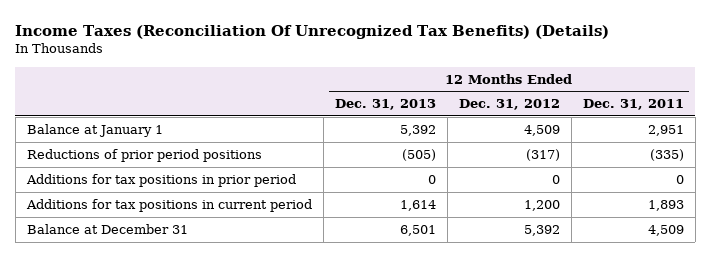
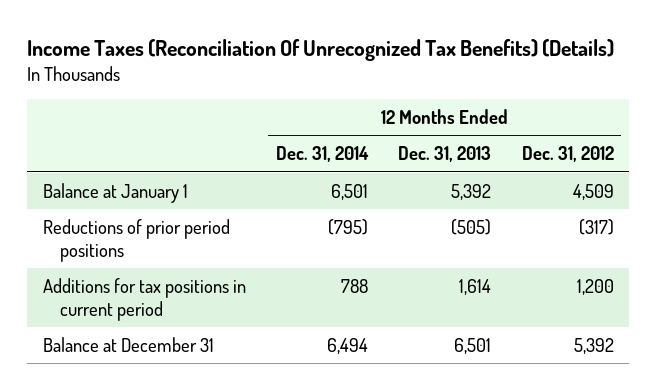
[582,99,684,111] Dec. 31, 2011 -> none
none -> [275,146,369,163] Dec. 31, 2014
[25,174,296,188] Additions for tax positions in prior period -> none

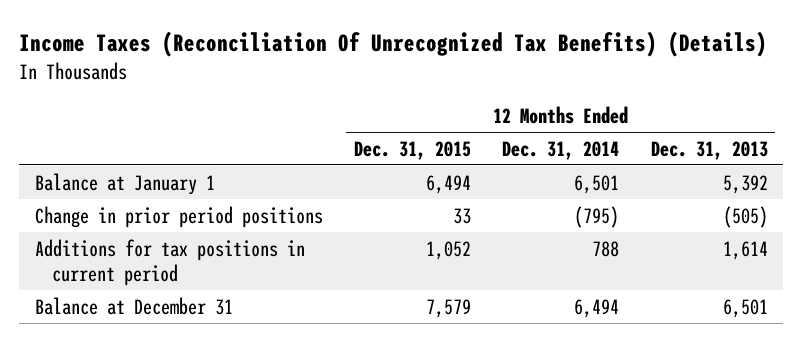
[521,146,614,163] Dec. 31, 2012 -> none
none -> [354,140,472,160] Dec. 31, 2015
[42,218,230,262] Reductions of prior period positions -> [34,205,323,228] Change in prior period positions

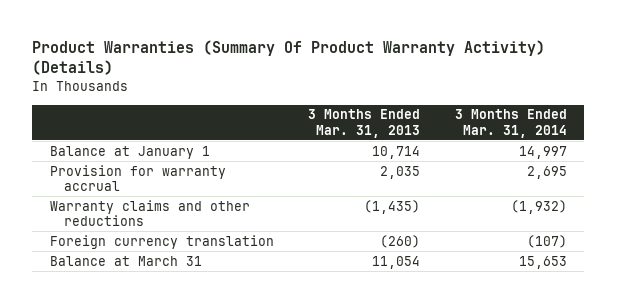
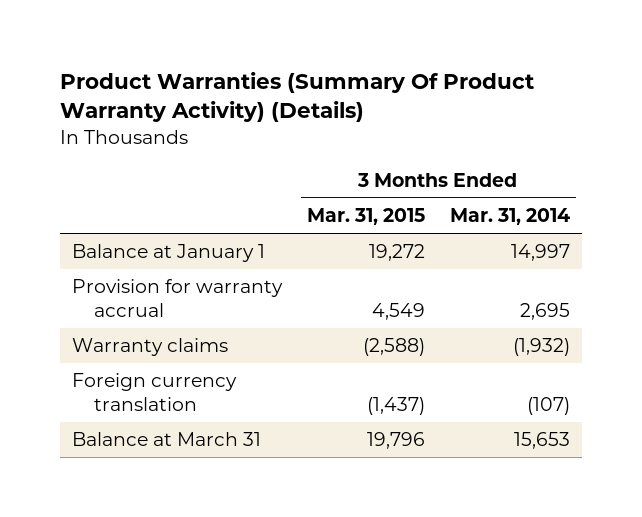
[308,109,421,138] 3 Months Ended Mar. 31, 2013 -> none
none -> [307,208,426,226] Mar. 31, 2015
[49,199,250,227] Warranty claims and other reductions -> [72,338,229,357] Warranty claims

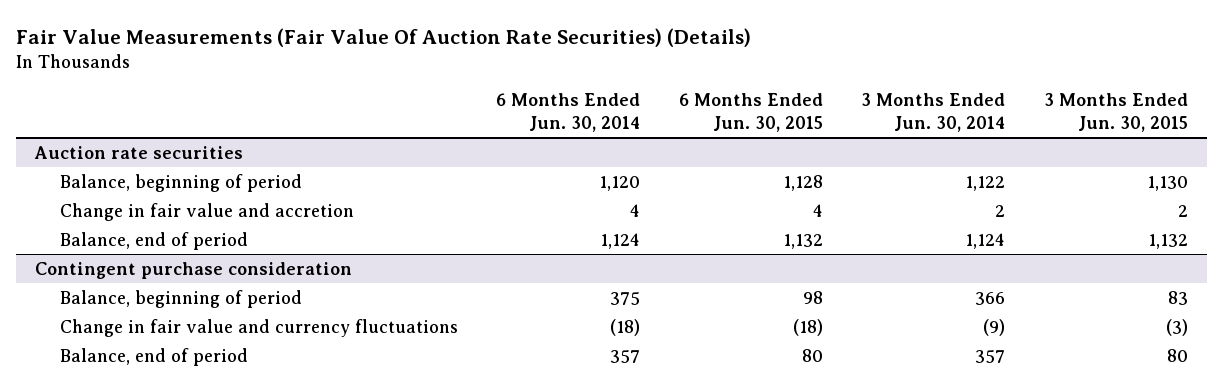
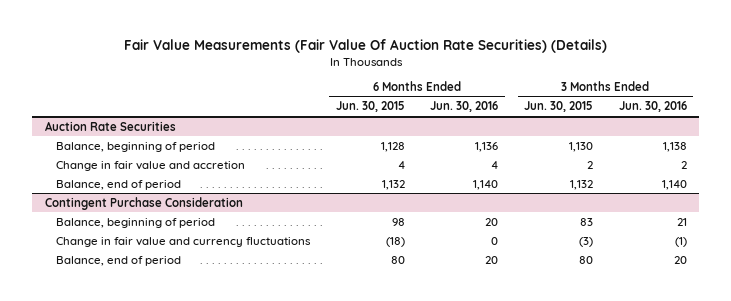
[496,93,641,132] 6 Months Ended Jun. 30, 2014 -> none
[861,93,1006,132] 3 Months Ended Jun. 30, 2014 -> none
none -> [430,101,499,113] Jun. 30, 2016
none -> [618,101,687,113] Jun. 30, 2016
[34,145,244,159] Auction rate securities -> [44,120,176,131] Auction Rate Securities
[35,261,353,279] Contingent purchase consideration -> [44,196,243,210] Contingent Purchase Consideration

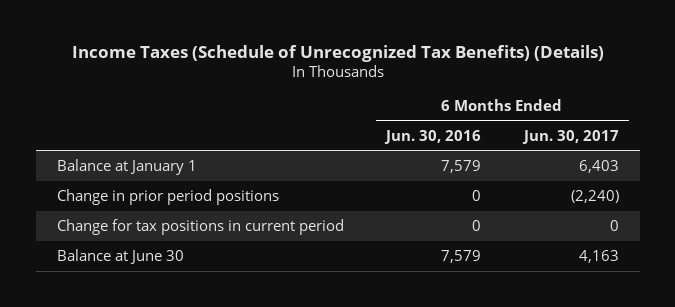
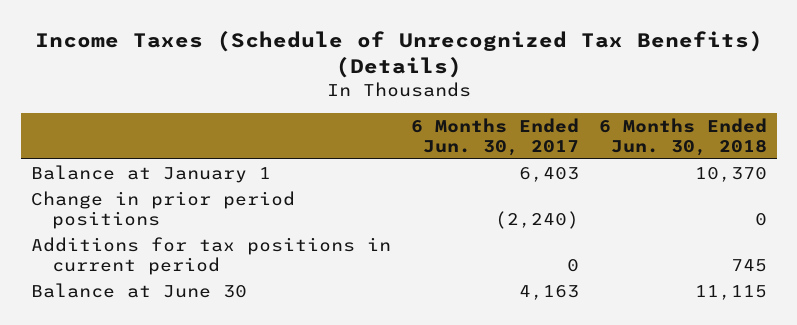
[384,129,482,144] Jun. 30, 2016 -> none
none -> [598,117,767,156] 6 Months Ended Jun. 30, 2018
[56,218,344,235] Change for tax positions in current period -> [30,236,391,276] Additions for tax positions in current period

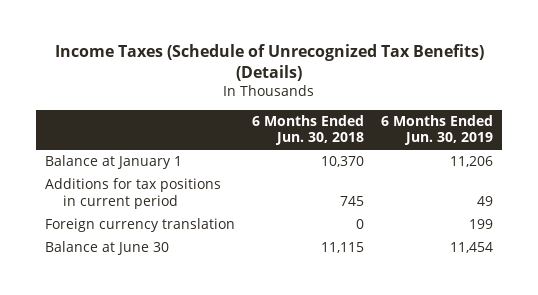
[410,117,579,156] 6 Months Ended Jun. 30, 2017 -> none
none -> [381,115,494,146] 6 Months Ended Jun. 30, 2019
[30,190,295,230] Change in prior period positions -> none
none -> [44,218,235,233] Foreign currency translation

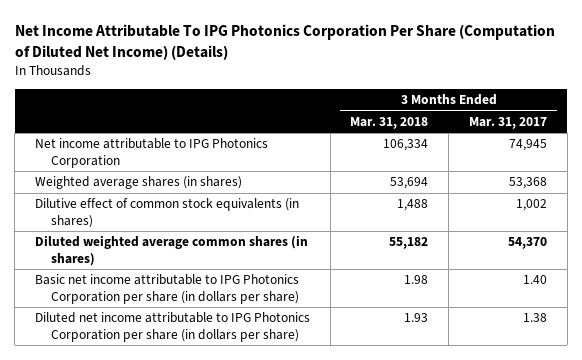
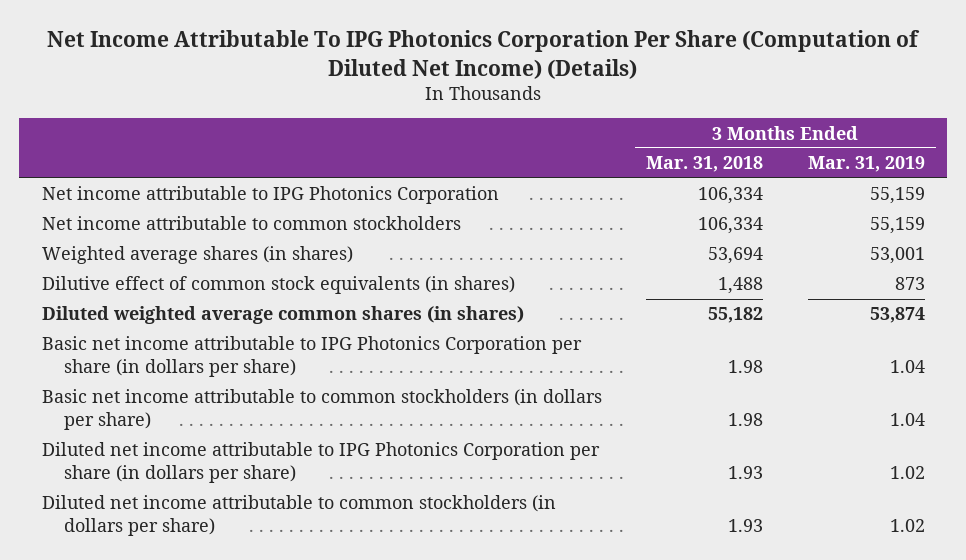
[468,117,547,130] Mar. 31, 2017 -> none
none -> [807,156,925,173] Mar. 31, 2019
none -> [41,216,461,231] Net income attributable to common stockholders
none -> [41,389,602,431] Basic net income attributable to common stockholders (in dollars per share)
none -> [41,495,556,537] Diluted net income attributable to common stockholders (in dollars per share)

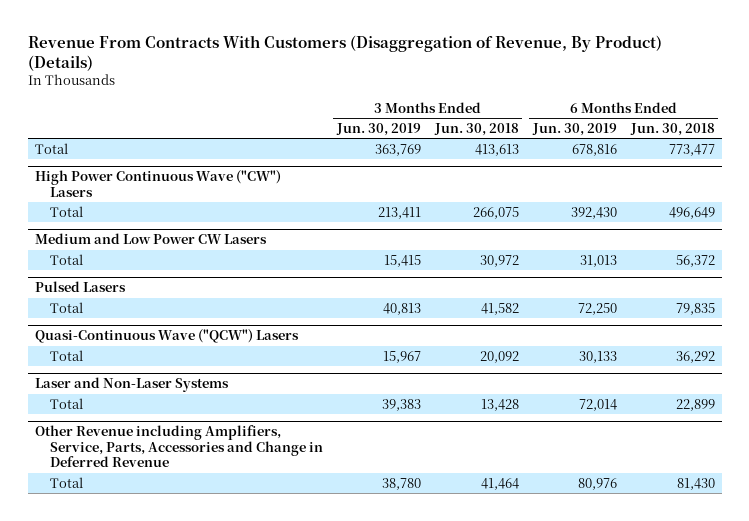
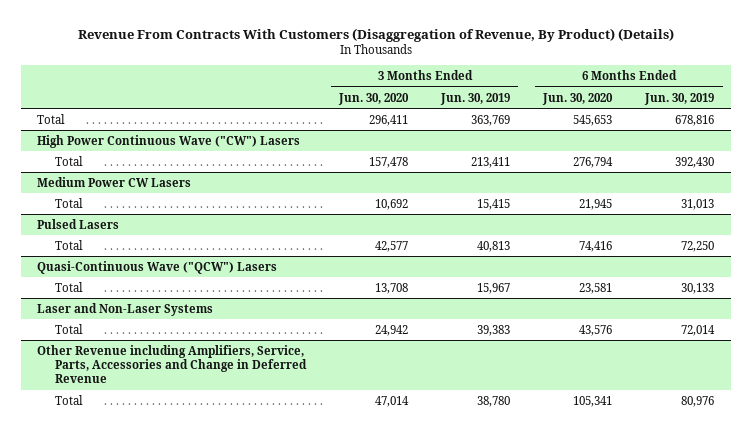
[433,122,519,136] Jun. 30, 2018 -> none
[629,122,715,136] Jun. 30, 2018 -> none
none -> [338,92,410,105] Jun. 30, 2020
none -> [542,92,614,105] Jun. 30, 2020
[34,233,267,245] Medium and Low Power CW Lasers -> [37,176,192,187] Medium Power CW Lasers

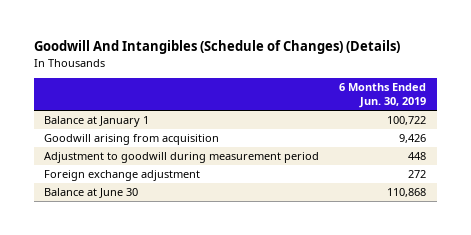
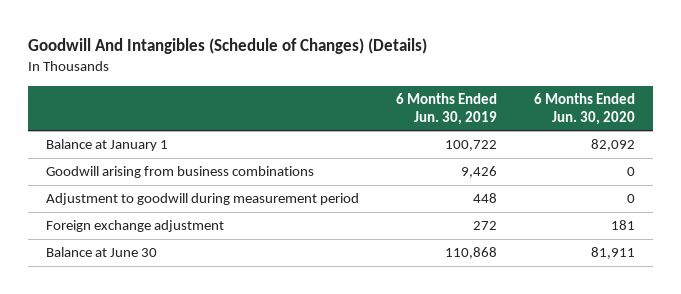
none -> [534,92,636,125] 6 Months Ended Jun. 30, 2020
[44,134,220,146] Goodwill arising from acquisition -> [46,166,315,179] Goodwill arising from business combinations

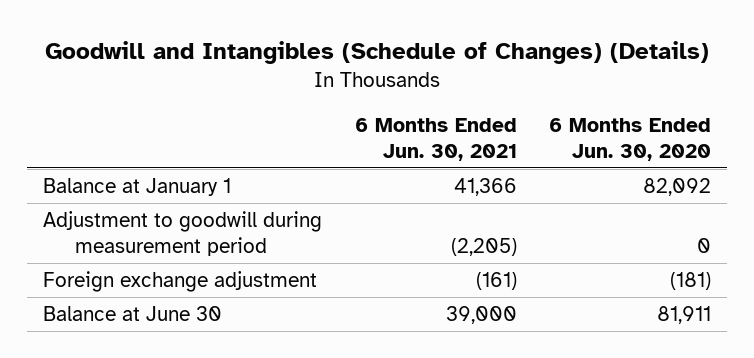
[27,37,427,54] Goodwill And Intangibles (Schedule of Changes) (Details) -> [45,41,710,65] Goodwill and Intangibles (Schedule of Changes) (Details)
[396,92,498,125] 6 Months Ended Jun. 30, 2019 -> none
none -> [354,117,517,161] 6 Months Ended Jun. 30, 2021
[46,166,315,179] Goodwill arising from business combinations -> none
[611,220,636,231] 181 -> [669,272,711,291] (181)

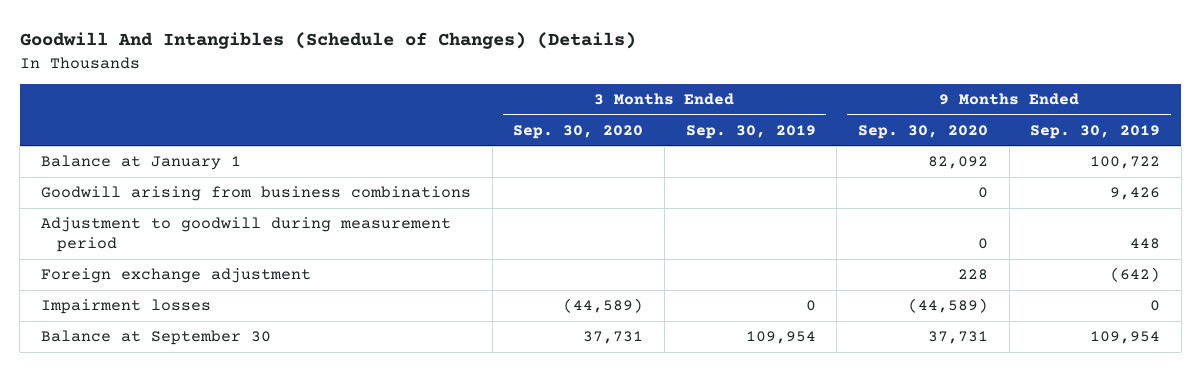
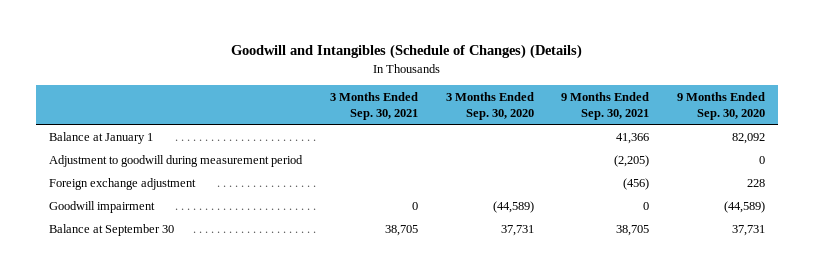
[19,32,636,50] Goodwill And Intangibles (Schedule of Changes) (Details) -> [231,44,583,60] Goodwill and Intangibles (Schedule of Changes) (Details)
[685,124,816,139] Sep. 30, 2019 -> none
[1030,124,1161,139] Sep. 30, 2019 -> none
none -> [330,92,419,120] 3 Months Ended Sep. 30, 2021
none -> [561,92,650,120] 9 Months Ended Sep. 30, 2021
[41,186,472,202] Goodwill arising from business combinations -> none
[41,299,212,315] Impairment losses -> [49,200,156,213] Goodwill impairment

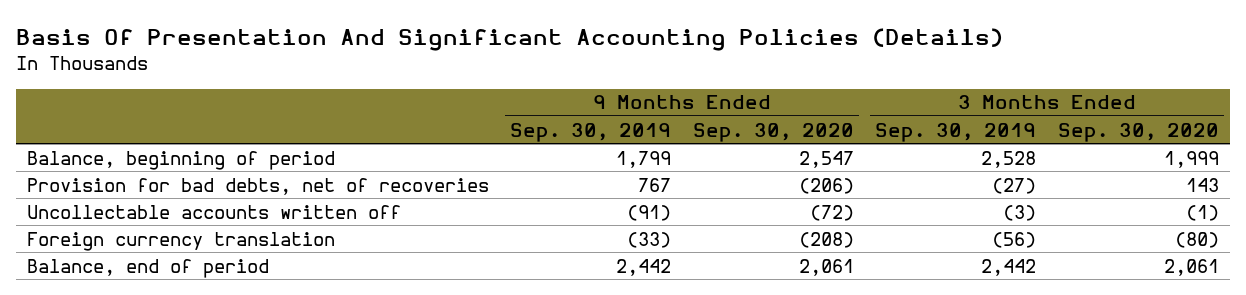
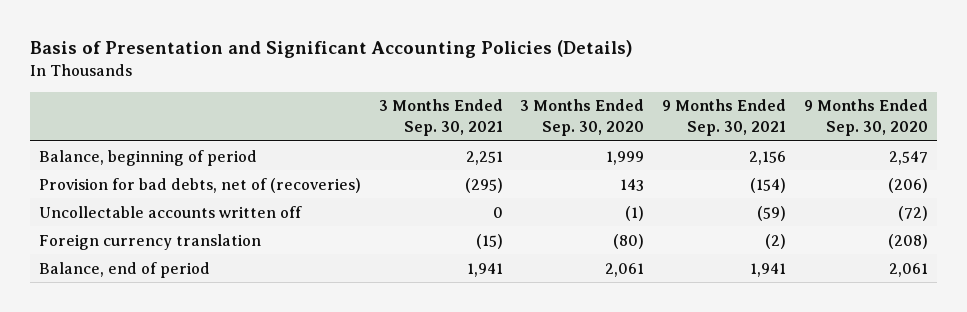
[16,27,1004,51] Basis Of Presentation And Significant Accounting Policies (Details) -> [29,40,633,59] Basis of Presentation and Significant Accounting Policies (Details)
[510,122,672,142] Sep. 30, 2019 -> none
[875,122,1037,142] Sep. 30, 2019 -> none
none -> [378,99,503,137] 3 Months Ended Sep. 30, 2021
none -> [662,99,787,137] 9 Months Ended Sep. 30, 2021
[26,177,489,195] Provision for bad debts, net of recoveries -> [38,177,361,193] Provision for bad debts, net of (recoveries)

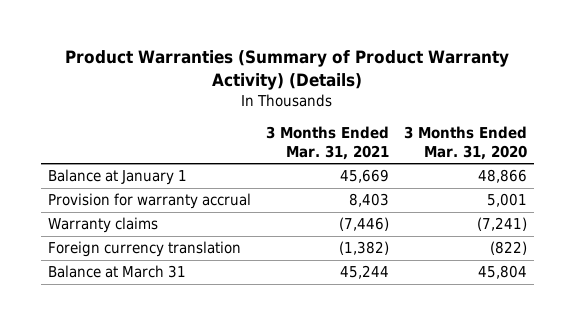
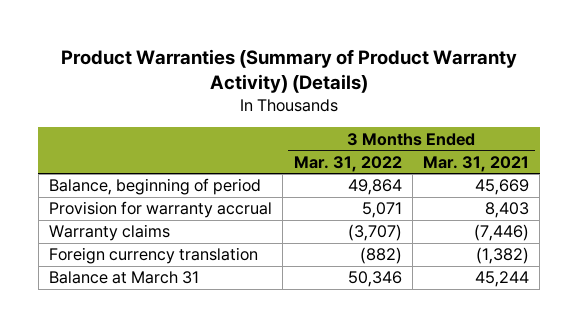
[403,125,527,160] 3 Months Ended Mar. 31, 2020 -> none
none -> [293,155,402,172] Mar. 31, 2022
[48,169,188,186] Balance at January 1 -> [48,178,261,196] Balance, beginning of period

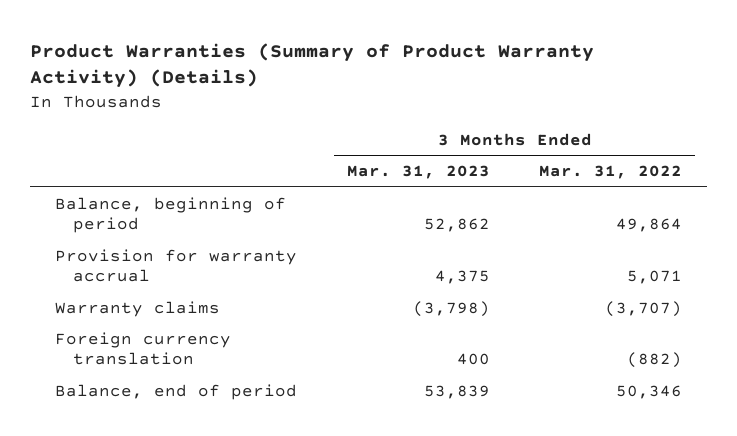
[423,155,530,172] Mar. 31, 2021 -> none
none -> [346,165,490,180] Mar. 31, 2023
[48,271,199,285] Balance at March 31 -> [54,383,297,400] Balance, end of period

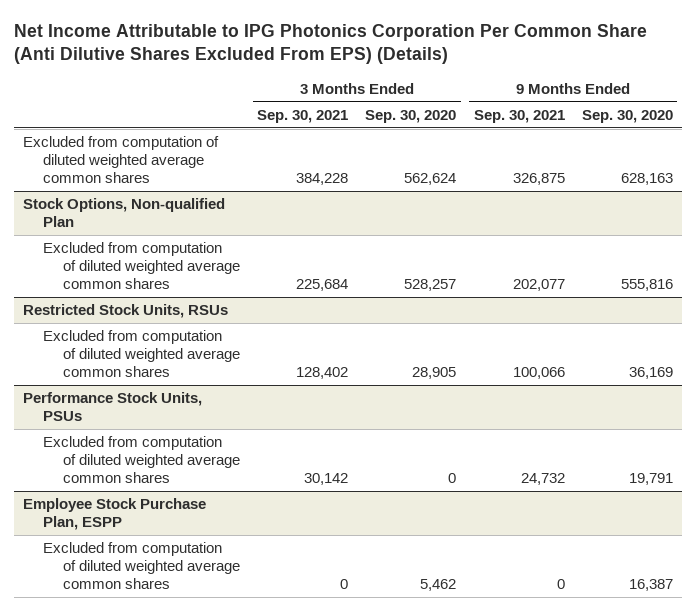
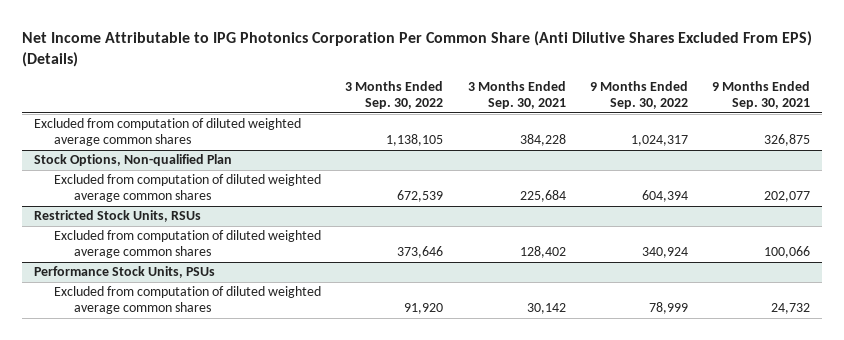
[365,109,457,123] Sep. 30, 2020 -> none
[582,109,674,123] Sep. 30, 2020 -> none
none -> [345,81,444,110] 3 Months Ended Sep. 30, 2022
none -> [589,81,688,110] 9 Months Ended Sep. 30, 2022
[22,498,206,530] Employee Stock Purchase Plan, ESPP -> none
[42,542,240,589] Excluded from computation of diluted weighted average common shares -> none

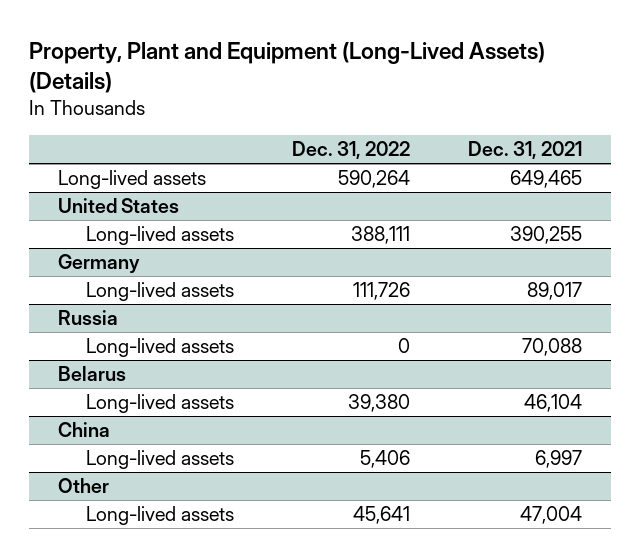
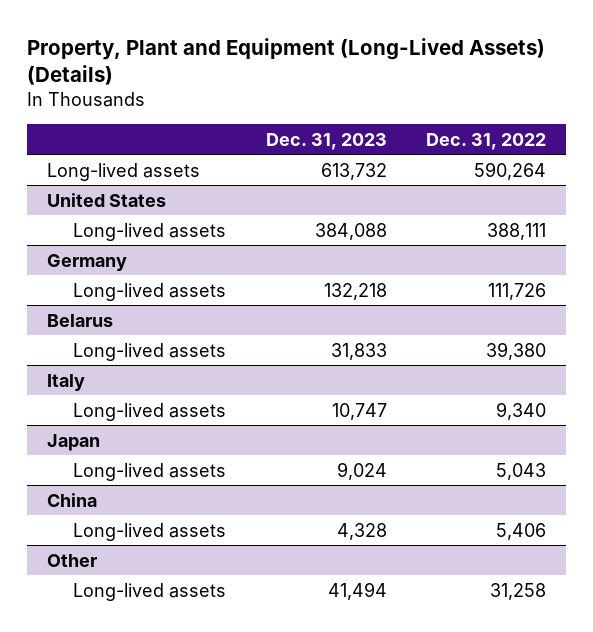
[468,141,583,160] Dec. 31, 2021 -> none
none -> [265,132,387,150] Dec. 31, 2023
[57,310,118,326] Russia -> none
[86,338,235,358] Long-lived assets -> none
none -> [46,373,85,391] Italy
none -> [73,402,227,421] Long-lived assets
none -> [46,433,100,451] Japan
none -> [73,462,227,481] Long-lived assets
[353,506,411,525] 45,641 -> [490,582,547,600] 31,258

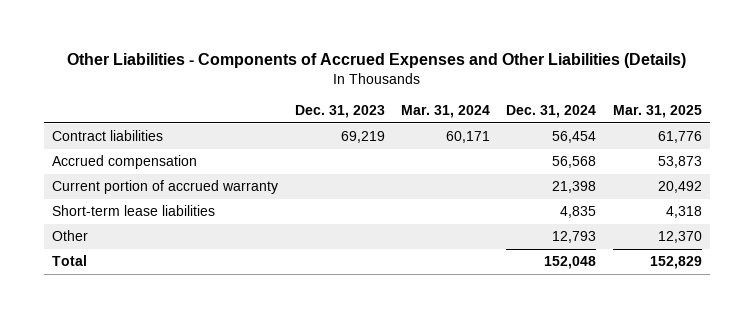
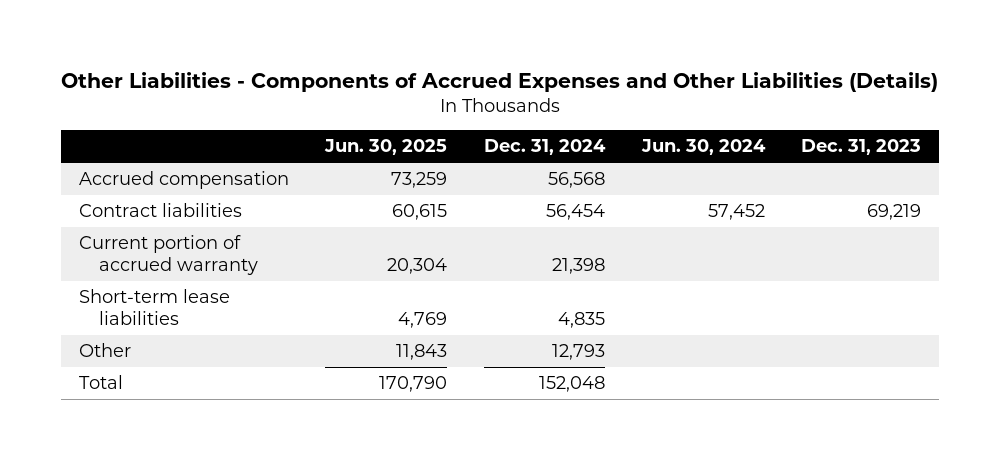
[401,105,491,119] Mar. 31, 2024 -> none
[612,105,702,119] Mar. 31, 2025 -> none
none -> [324,139,448,156] Jun. 30, 2025
none -> [640,139,766,156] Jun. 30, 2024
[52,130,164,142] Contract liabilities -> [78,203,242,218] Contract liabilities

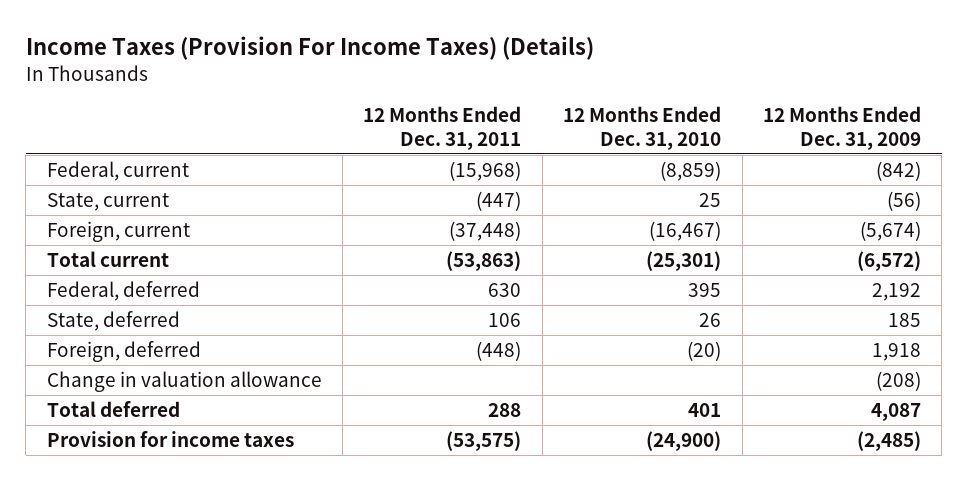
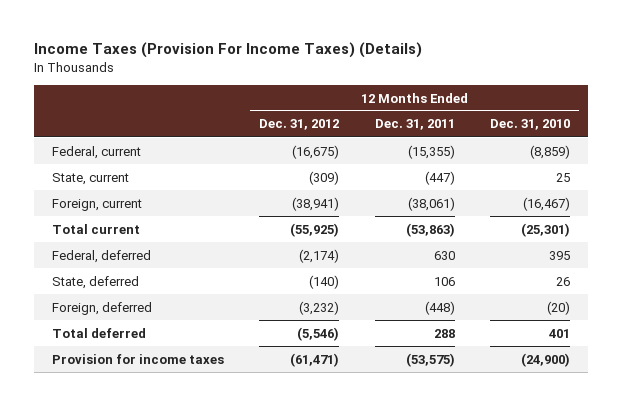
[762,105,921,150] 12 Months Ended Dec. 31, 2009 -> none
none -> [259,119,340,131] Dec. 31, 2012
[449,160,522,181] (15,968) -> [407,144,455,159] (15,355)
[449,220,522,241] (37,448) -> [407,196,455,211] (38,061)
[46,370,322,392] Change in valuation allowance -> none

